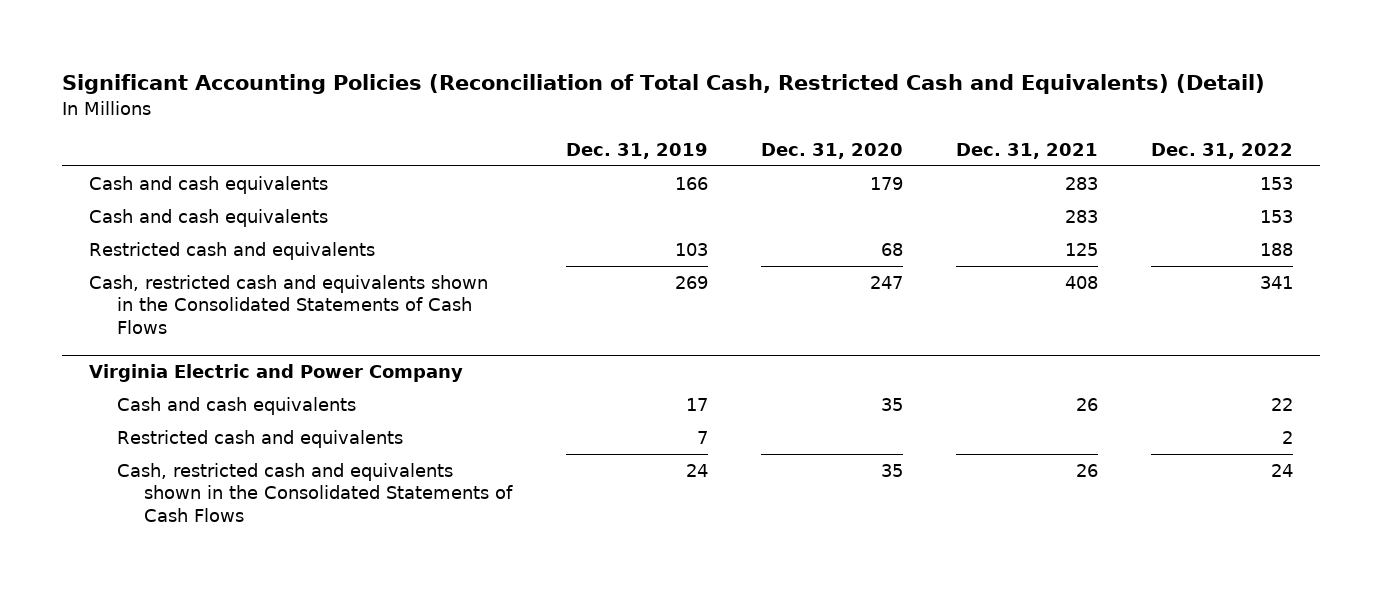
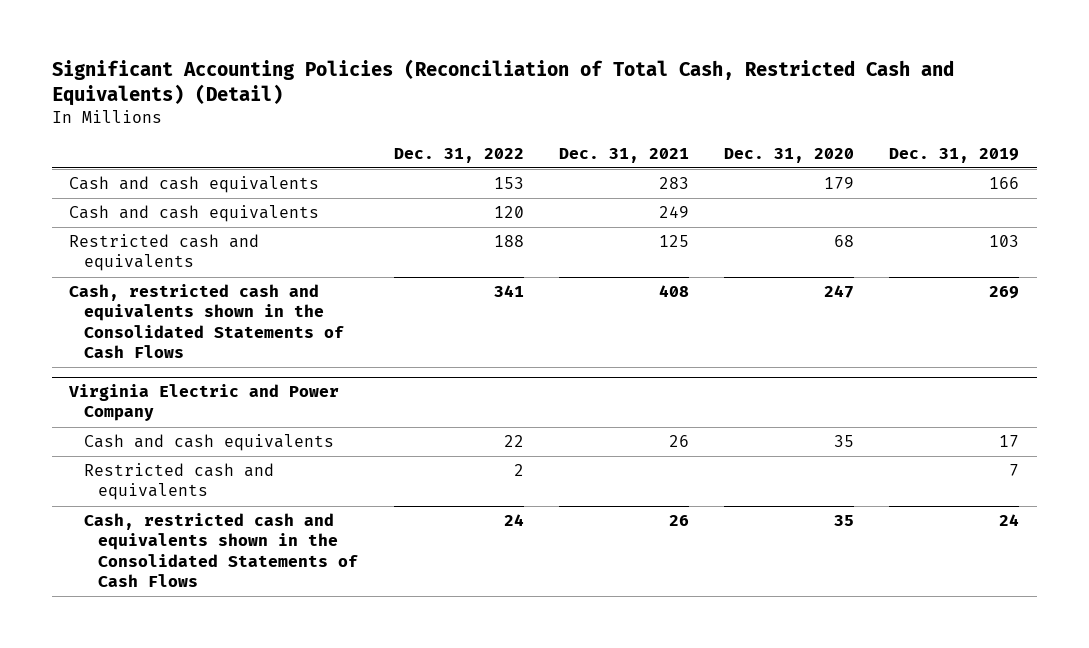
[1065,210,1099,224] 283 -> [658,206,689,219] 249
[1260,210,1294,224] 153 -> [493,206,524,219] 120

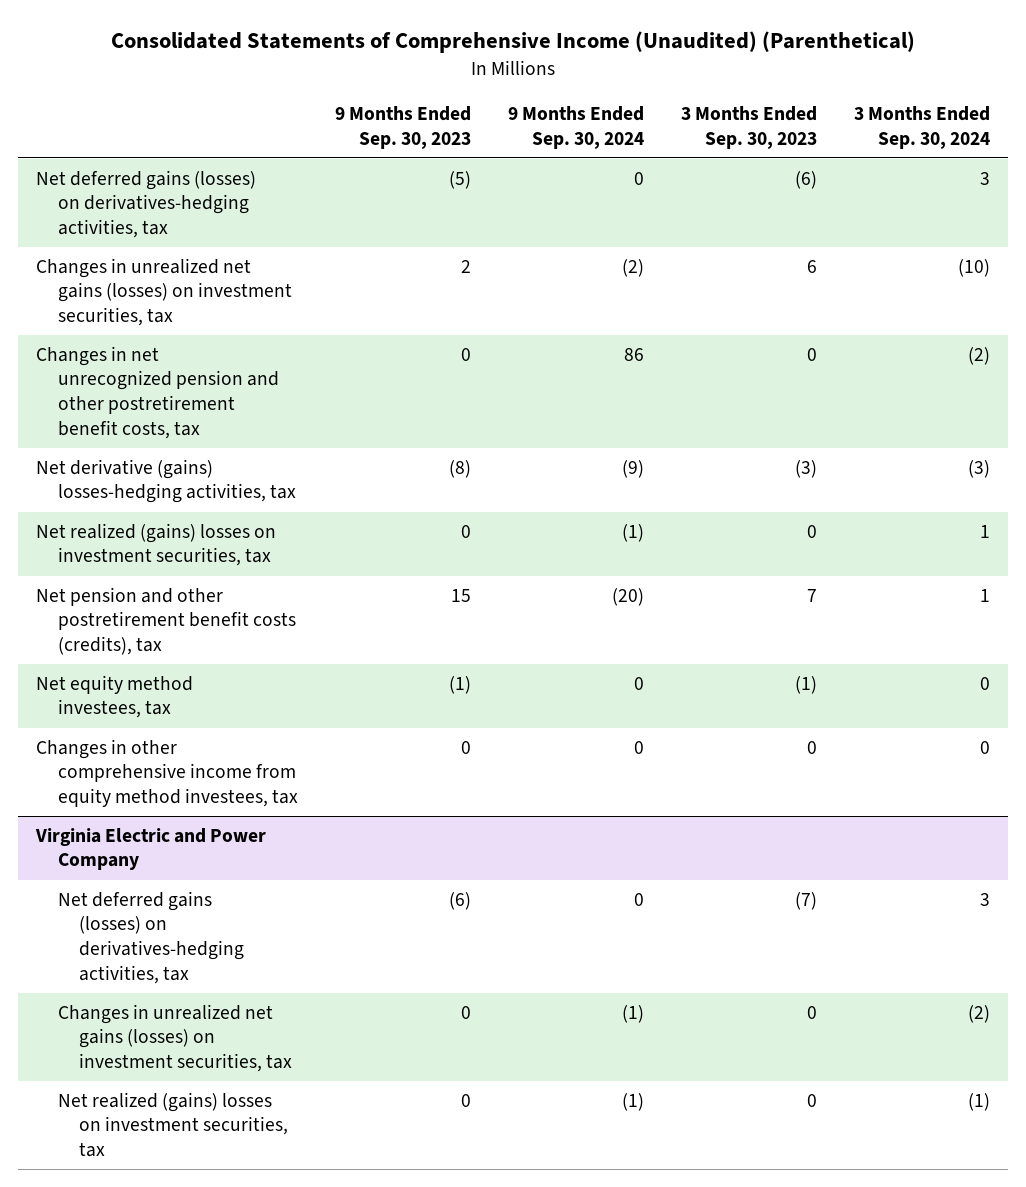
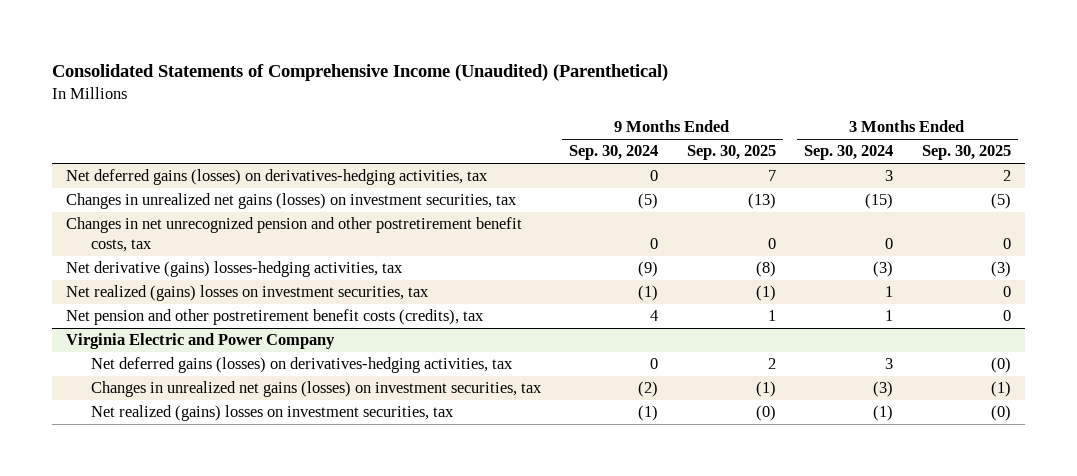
[334,106,471,149] 9 Months Ended Sep. 30, 2023 -> none
[680,106,817,149] 3 Months Ended Sep. 30, 2023 -> none
none -> [686,145,776,161] Sep. 30, 2025
none -> [921,145,1011,161] Sep. 30, 2025
[621,258,644,277] (2) -> [638,193,659,210] (5)
[957,258,990,277] (10) -> [865,193,894,210] (15)
[623,347,644,361] 86 -> [650,237,659,249] 0
[967,346,990,365] (2) -> [885,237,894,249] 0
[36,674,194,719] Net equity method investees, tax -> none
[36,738,298,808] Changes in other comprehensive income from equity method investees, tax -> none
[611,587,644,606] (20) -> [650,310,659,322] 4
[621,1004,644,1023] (1) -> [638,381,659,398] (2)
[967,1004,990,1023] (2) -> [873,381,894,398] (3)

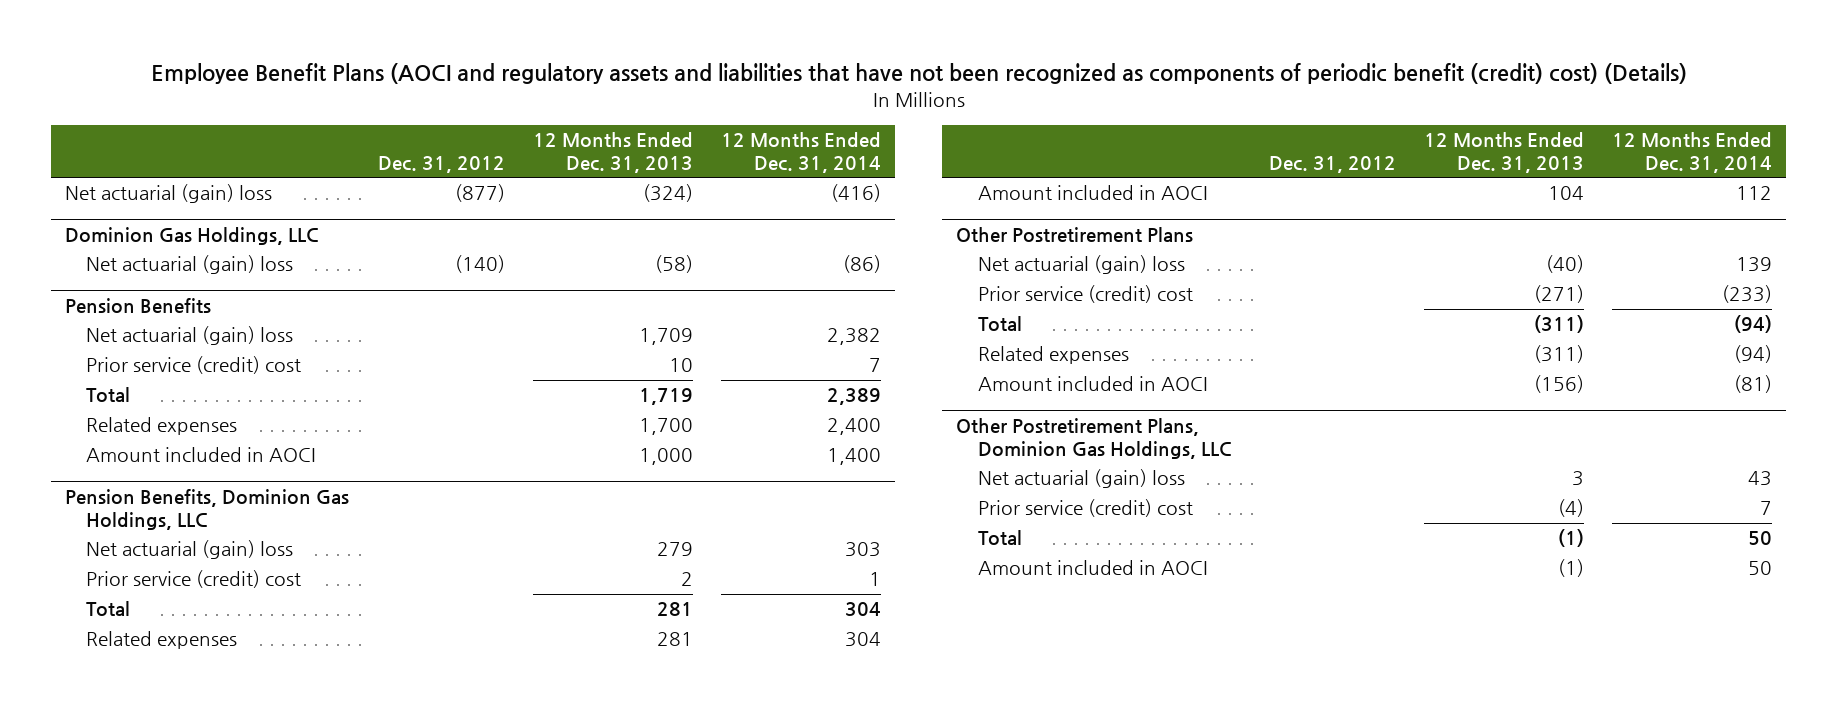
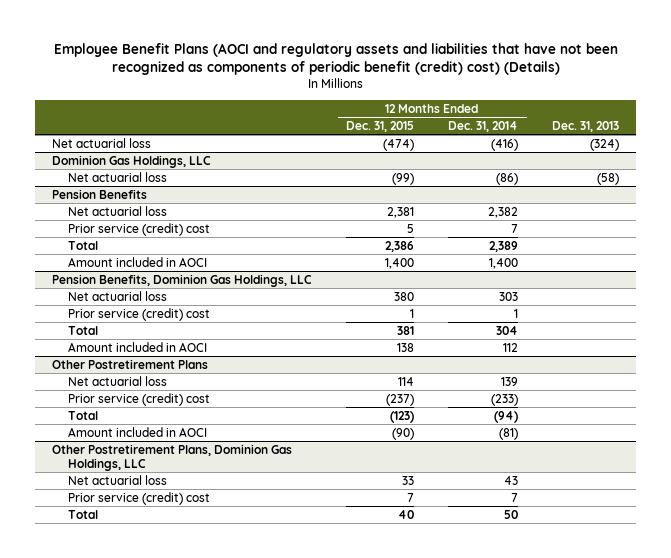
[377,156,505,174] Dec. 31, 2012 -> none
[532,132,693,174] 12 Months Ended Dec. 31, 2013 -> none
none -> [346,120,415,132] Dec. 31, 2015
none -> [552,120,620,132] Dec. 31, 2013
[65,184,273,204] Net actuarial (gain) loss -> [52,137,152,148] Net actuarial loss
[86,255,294,275] Net actuarial (gain) loss -> [67,171,167,182] Net actuarial loss
[86,326,294,346] Net actuarial (gain) loss -> [67,205,167,216] Net actuarial loss
[86,417,238,436] Related expenses -> none
[86,540,294,560] Net actuarial (gain) loss -> [67,290,167,301] Net actuarial loss
[86,631,238,650] Related expenses -> none
[977,255,1185,275] Net actuarial (gain) loss -> [67,375,167,386] Net actuarial loss
[977,346,1129,365] Related expenses -> none
[977,469,1185,489] Net actuarial (gain) loss -> [67,474,167,485] Net actuarial loss
[977,560,1208,576] Amount included in AOCI -> none

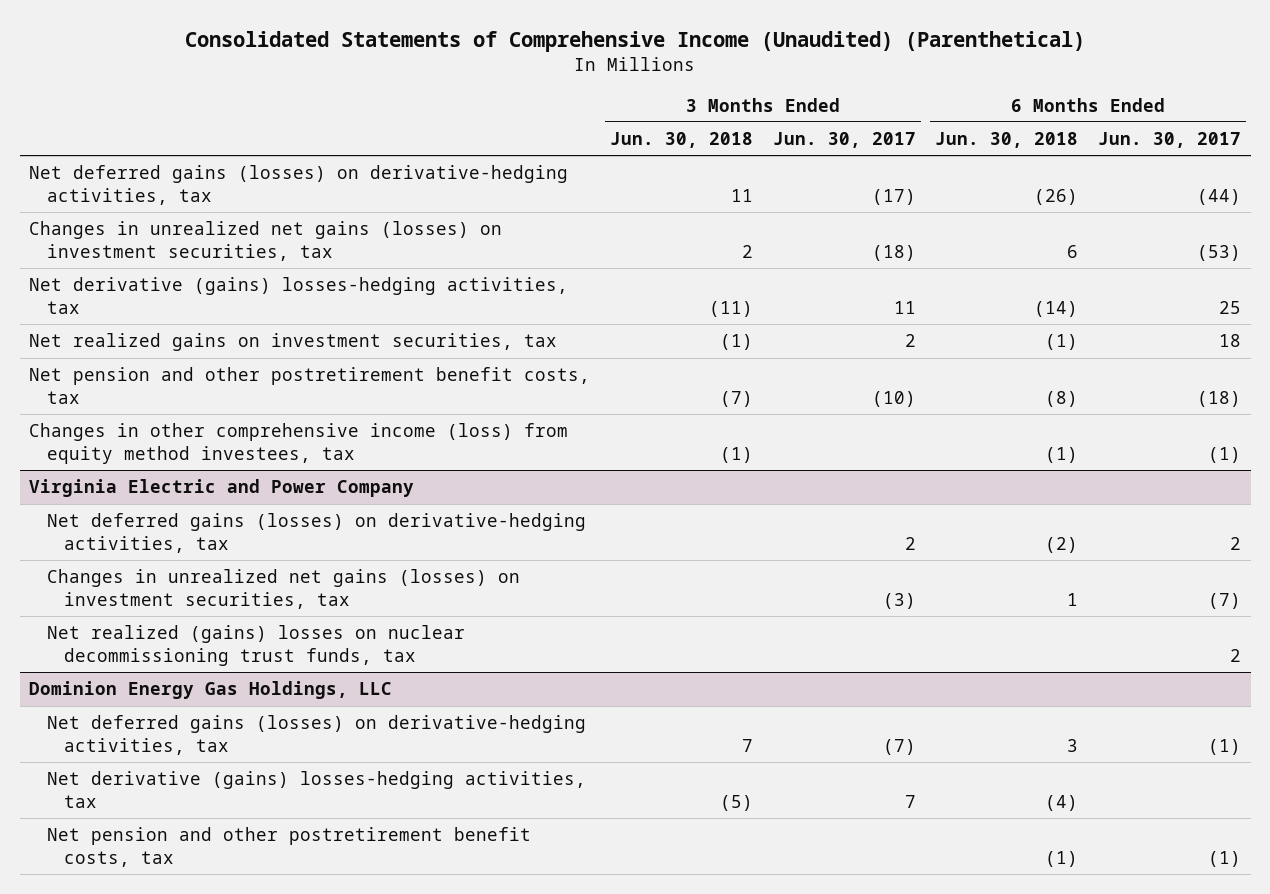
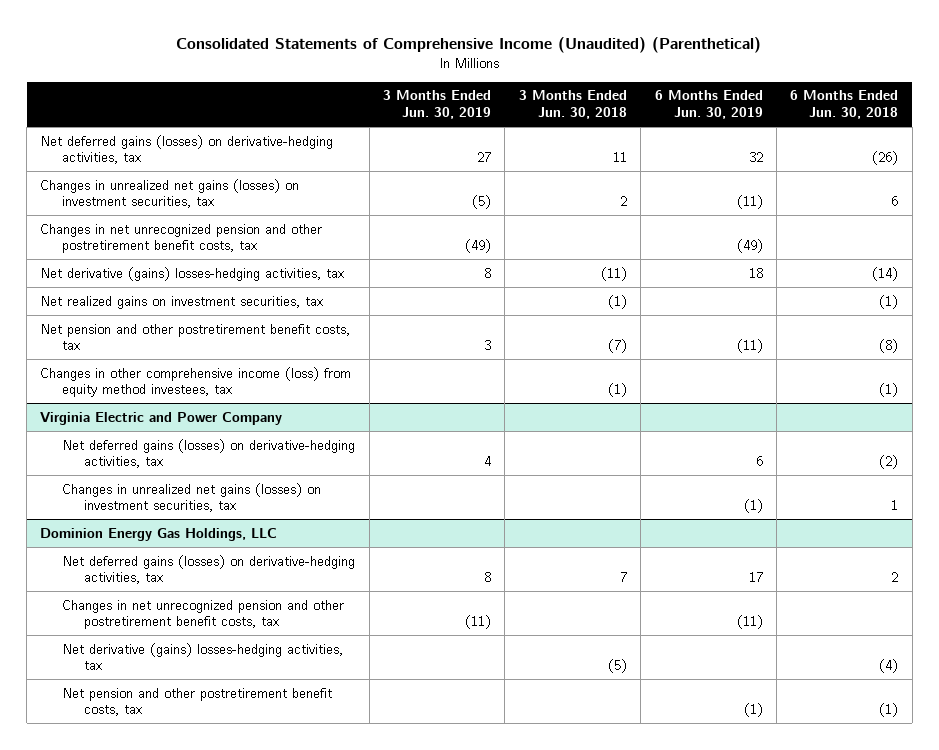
[772,132,916,149] Jun. 30, 2017 -> none
[1097,132,1241,149] Jun. 30, 2017 -> none
none -> [383,90,492,120] 3 Months Ended Jun. 30, 2019
none -> [654,90,763,120] 6 Months Ended Jun. 30, 2019
none -> [40,223,323,254] Changes in net unrecognized pension and other postretirement benefit costs, tax
[46,625,465,666] Net realized (gains) losses on nuclear decommissioning trust funds, tax -> none
[1067,738,1079,752] 3 -> [891,572,899,583] 2
none -> [62,599,345,630] Changes in net unrecognized pension and other postretirement benefit costs, tax

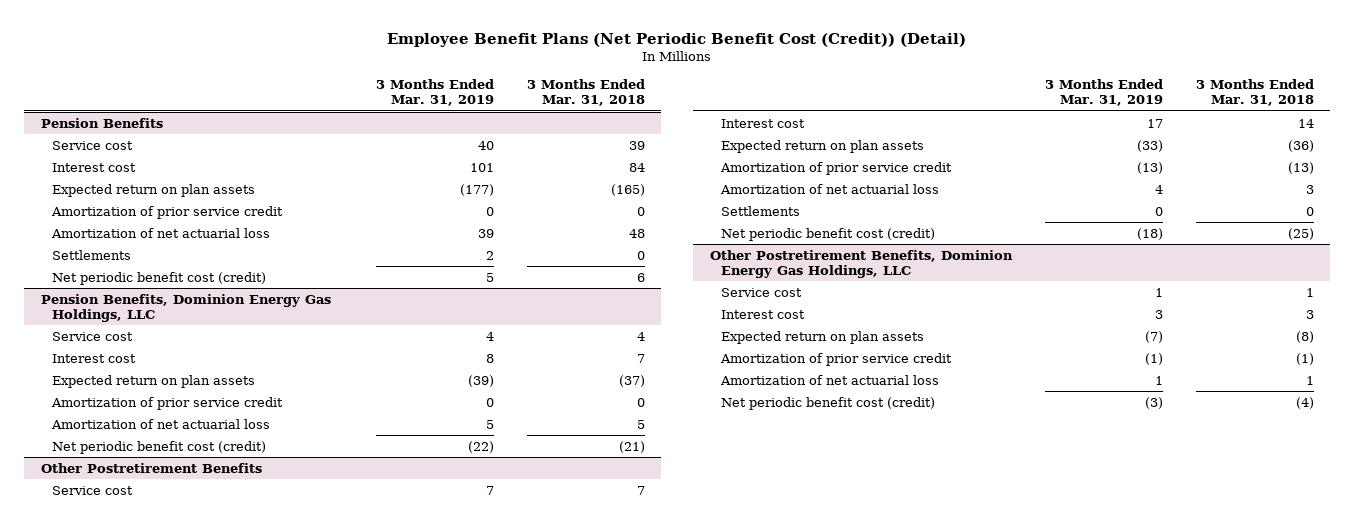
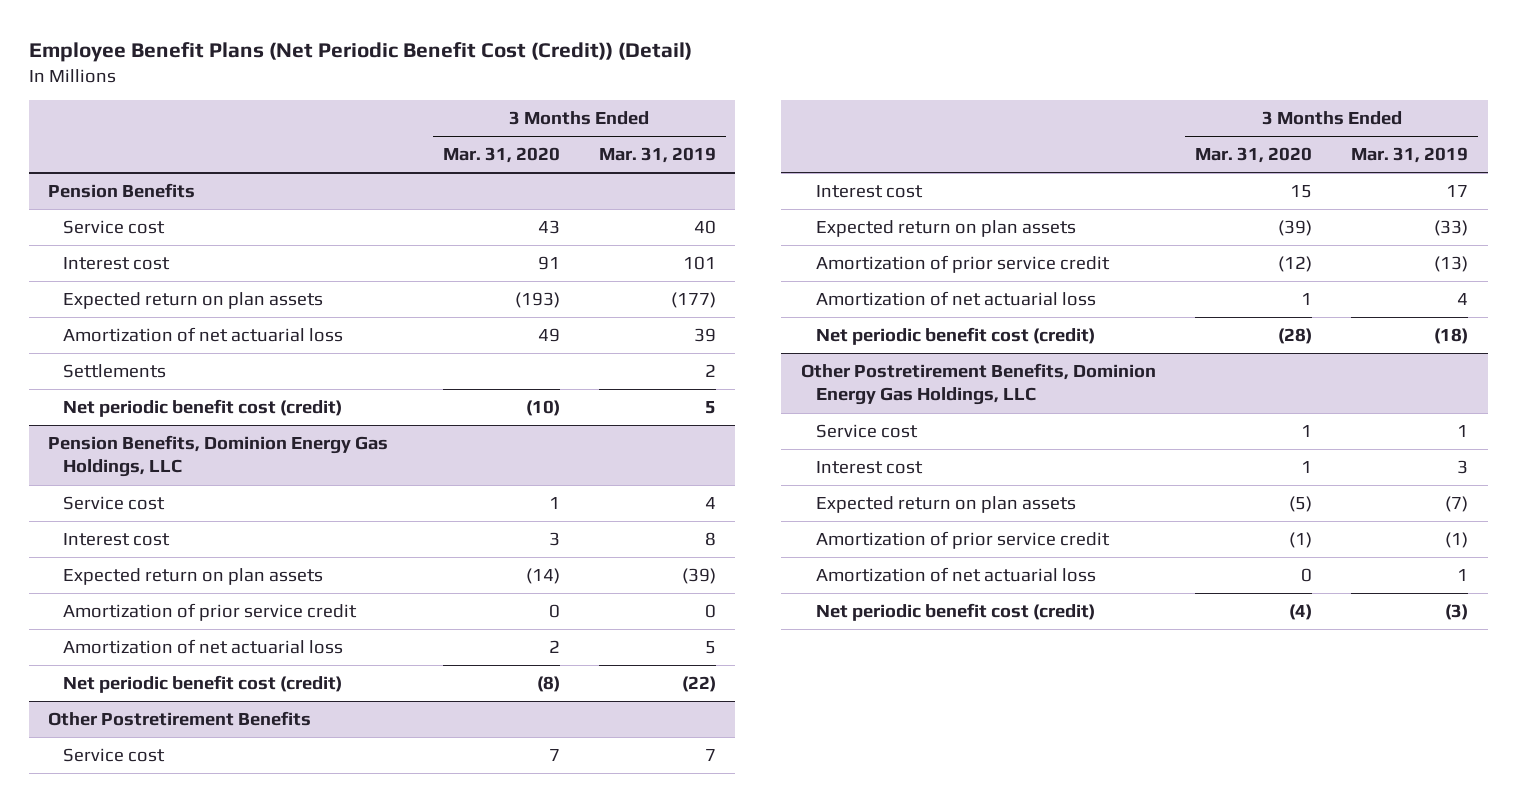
[526,79,645,107] 3 Months Ended Mar. 31, 2018 -> none
none -> [442,147,560,164] Mar. 31, 2020
[51,205,284,219] Amortization of prior service credit -> none
[720,205,800,216] Settlements -> none

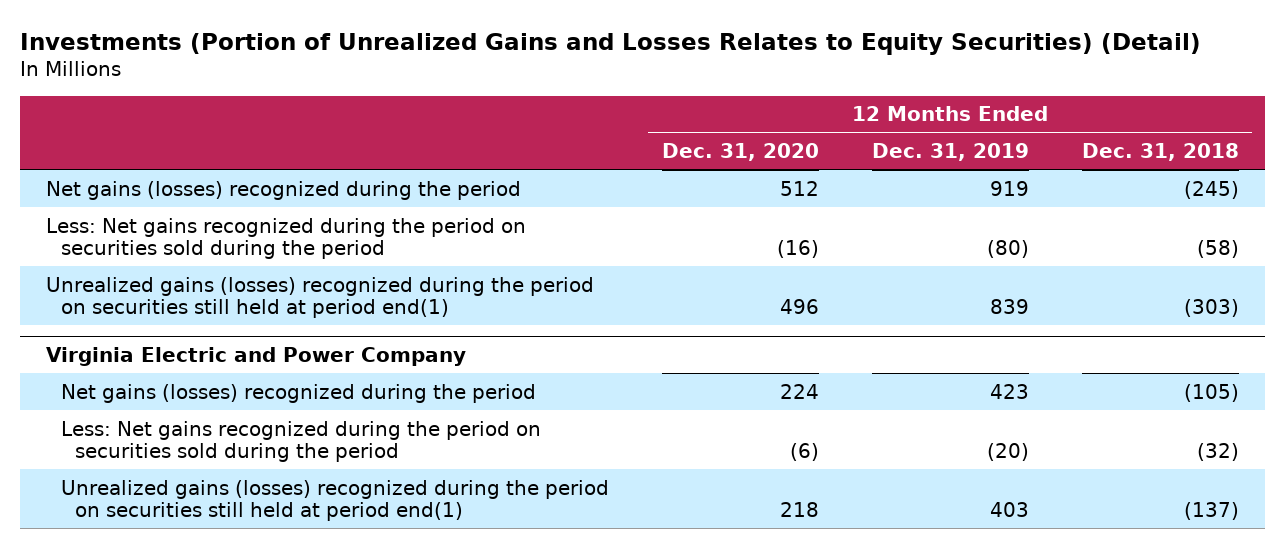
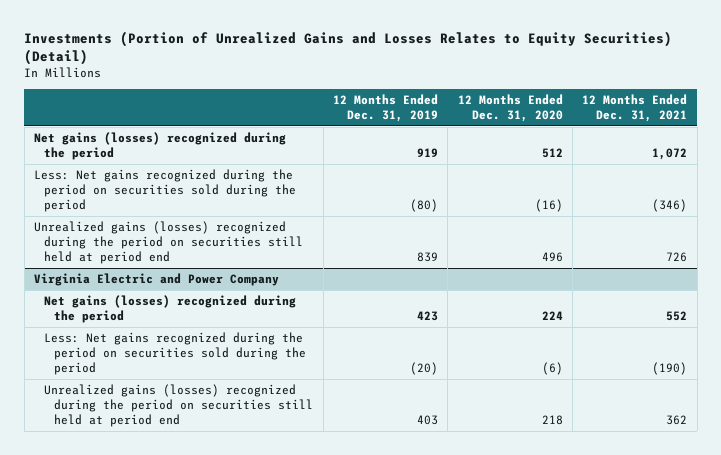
[1081,143,1239,162] Dec. 31, 2018 -> none
none -> [582,93,688,122] 12 Months Ended Dec. 31, 2021
[46,276,595,319] Unrealized gains (losses) recognized during the period on securities still held at period end(1) -> [34,220,304,265] Unrealized gains (losses) recognized during the period on securities still held at period end
[60,479,609,522] Unrealized gains (losses) recognized during the period on securities still held at period end(1) -> [44,383,314,428] Unrealized gains (losses) recognized during the period on securities still held at period end

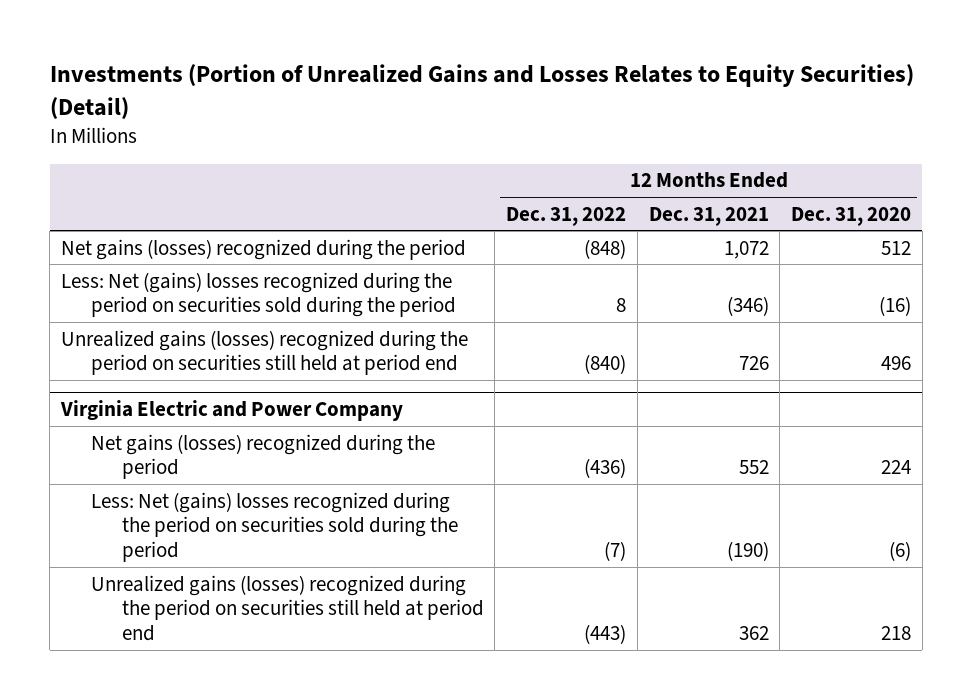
[333,93,439,122] 12 Months Ended Dec. 31, 2019 -> none
none -> [506,206,627,226] Dec. 31, 2022
[34,168,297,213] Less: Net gains recognized during the period on securities sold during the period -> [60,271,457,318] Less: Net (gains) losses recognized during the period on securities sold during the period
[44,331,307,376] Less: Net gains recognized during the period on securities sold during the period -> [91,491,458,563] Less: Net (gains) losses recognized during the period on securities sold during the period

